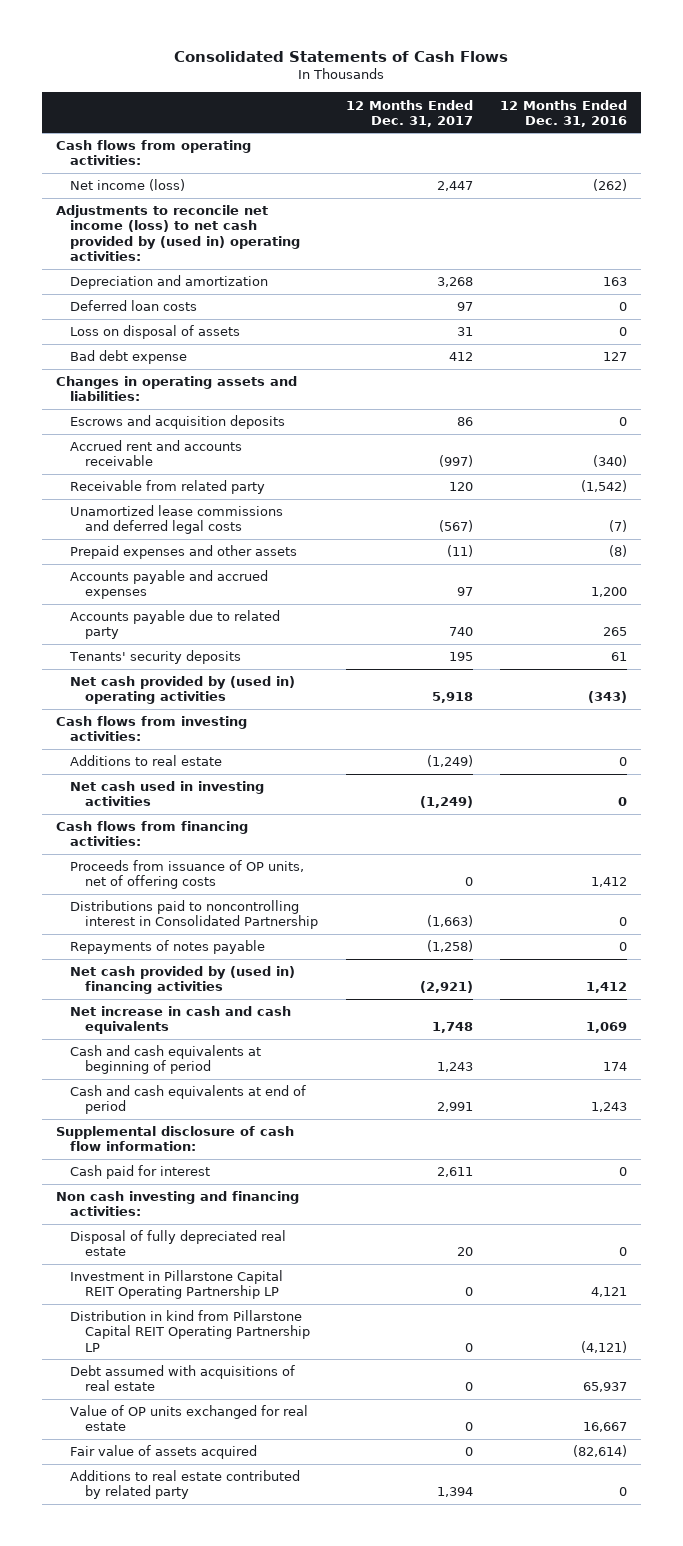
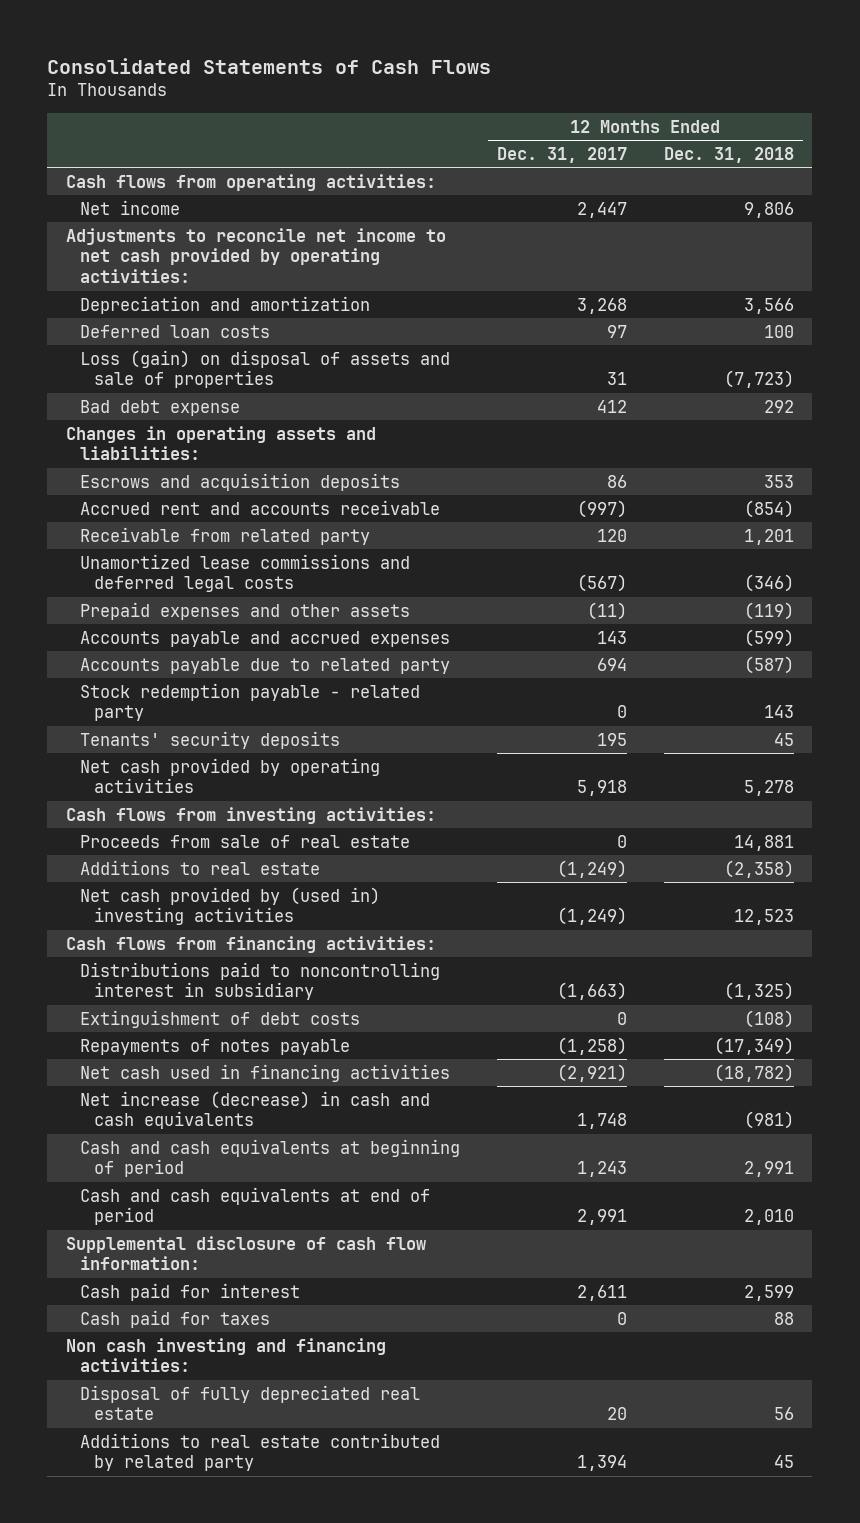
[500,99,628,127] 12 Months Ended Dec. 31, 2016 -> none
none -> [663,146,794,163] Dec. 31, 2018
[70,179,186,192] Net income (loss) -> [80,199,181,215] Net income
[55,205,301,262] Adjustments to reconcile net income (loss) to net cash provided by (used in) operating activities: -> [65,227,446,284] Adjustments to reconcile net income to net cash provided by operating activities:
[70,325,241,340] Loss on disposal of assets -> [80,349,451,389] Loss (gain) on disposal of assets and sale of properties
[456,587,473,597] 97 -> [597,630,628,644] 143
[448,627,473,637] 740 -> [597,657,628,671] 694
none -> [80,682,421,722] Stock redemption payable - related party
[70,676,296,705] Net cash provided by (used in) operating activities -> [80,757,381,794] Net cash provided by operating activities
none -> [80,834,411,848] Proceeds from sale of real estate
[70,781,265,807] Net cash used in investing activities -> [80,886,381,926] Net cash provided by (used in) investing activities
[70,860,305,890] Proceeds from issuance of OP units, net of offering costs -> none
[70,900,319,930] Distributions paid to noncontrolling interest in Consolidated Partnership -> [80,961,441,1001] Distributions paid to noncontrolling interest in subsidiary
none -> [80,1009,361,1028] Extinguishment of debt costs
[70,966,296,995] Net cash provided by (used in) financing activities -> [80,1063,451,1082] Net cash used in financing activities
[70,1006,292,1035] Net increase in cash and cash equivalents -> [80,1090,431,1130] Net increase (decrease) in cash and cash equivalents
none -> [80,1309,271,1328] Cash paid for taxes
[70,1270,284,1300] Investment in Pillarstone Capital REIT Operating Partnership LP -> none
[70,1310,311,1352] Distribution in kind from Pillarstone Capital REIT Operating Partnership LP -> none
[70,1365,296,1392] Debt assumed with acquisitions of real estate -> none
[70,1405,309,1432] Value of OP units exchanged for real estate -> none
[70,1445,258,1460] Fair value of assets acquired -> none

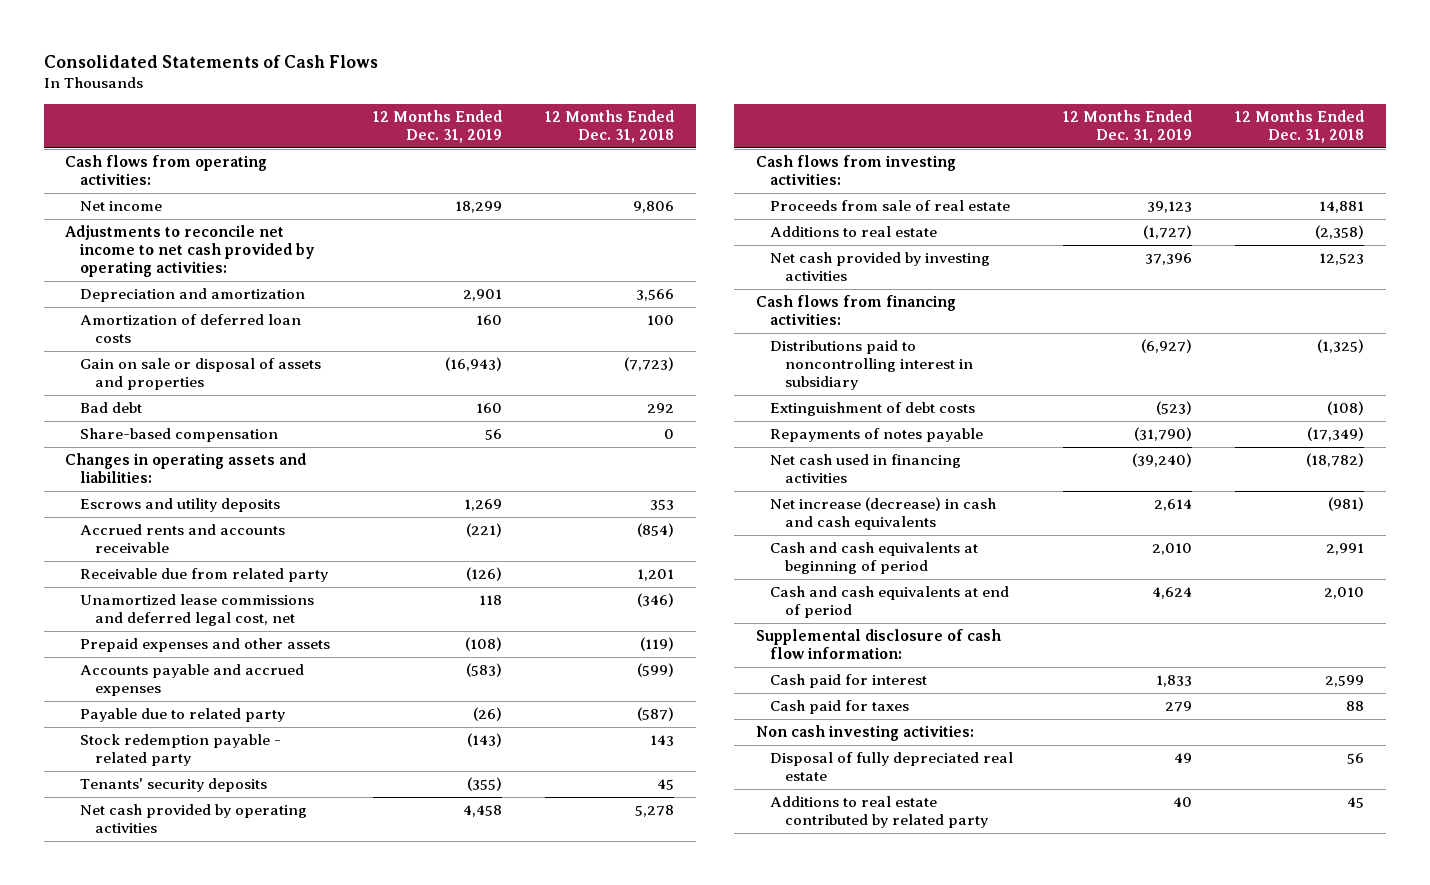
[497,146,628,163] Dec. 31, 2017 -> none
none -> [373,110,503,143] 12 Months Ended Dec. 31, 2019
[80,324,271,338] Deferred loan costs -> [80,314,302,344] Amortization of deferred loan costs
[80,349,451,389] Loss (gain) on disposal of assets and sale of properties -> [80,358,322,391] Gain on sale or disposal of assets and properties
[80,399,241,416] Bad debt expense -> [80,402,143,414] Bad debt
none -> [80,428,279,443] Share-based compensation
[80,472,401,491] Escrows and acquisition deposits -> [80,498,281,513] Escrows and utility deposits
[80,499,441,515] Accrued rent and accounts receivable -> [80,524,286,554] Accrued rents and accounts receivable
[80,526,371,545] Receivable from related party -> [80,568,329,583] Receivable due from related party
[80,553,411,593] Unamortized lease commissions and deferred legal costs -> [80,594,315,627] Unamortized lease commissions and deferred legal cost, net
[80,657,451,674] Accounts payable due to related party -> [80,708,286,723] Payable due to related party
[80,886,381,926] Net cash provided by (used in) investing activities -> [770,252,991,282] Net cash provided by investing activities
[65,1337,386,1373] Non cash investing and financing activities: -> [755,725,974,742] Non cash investing activities:

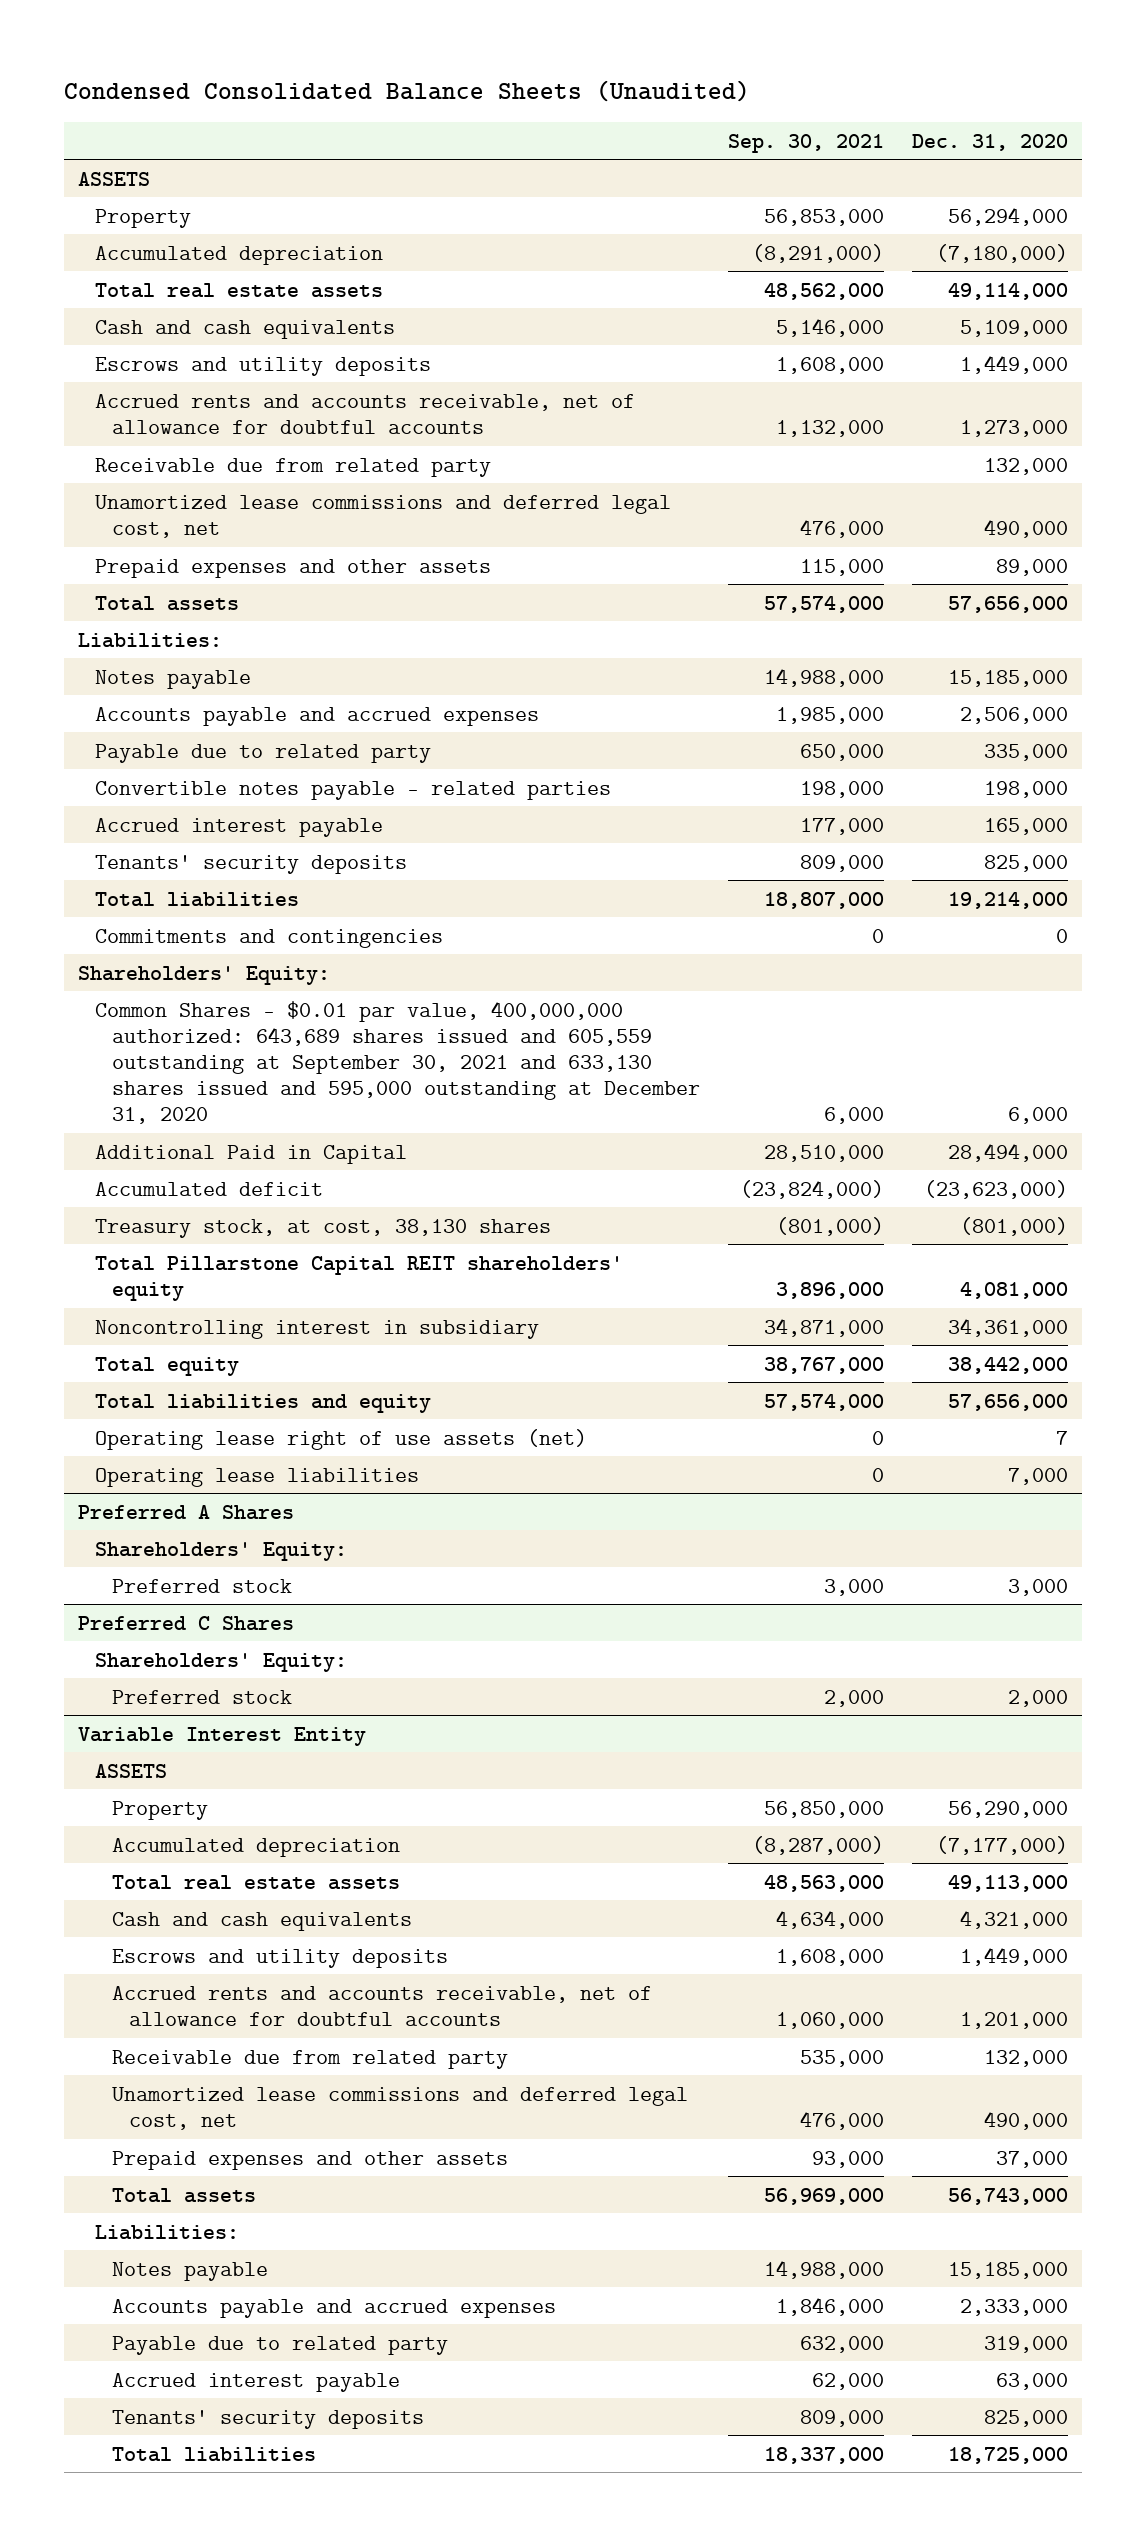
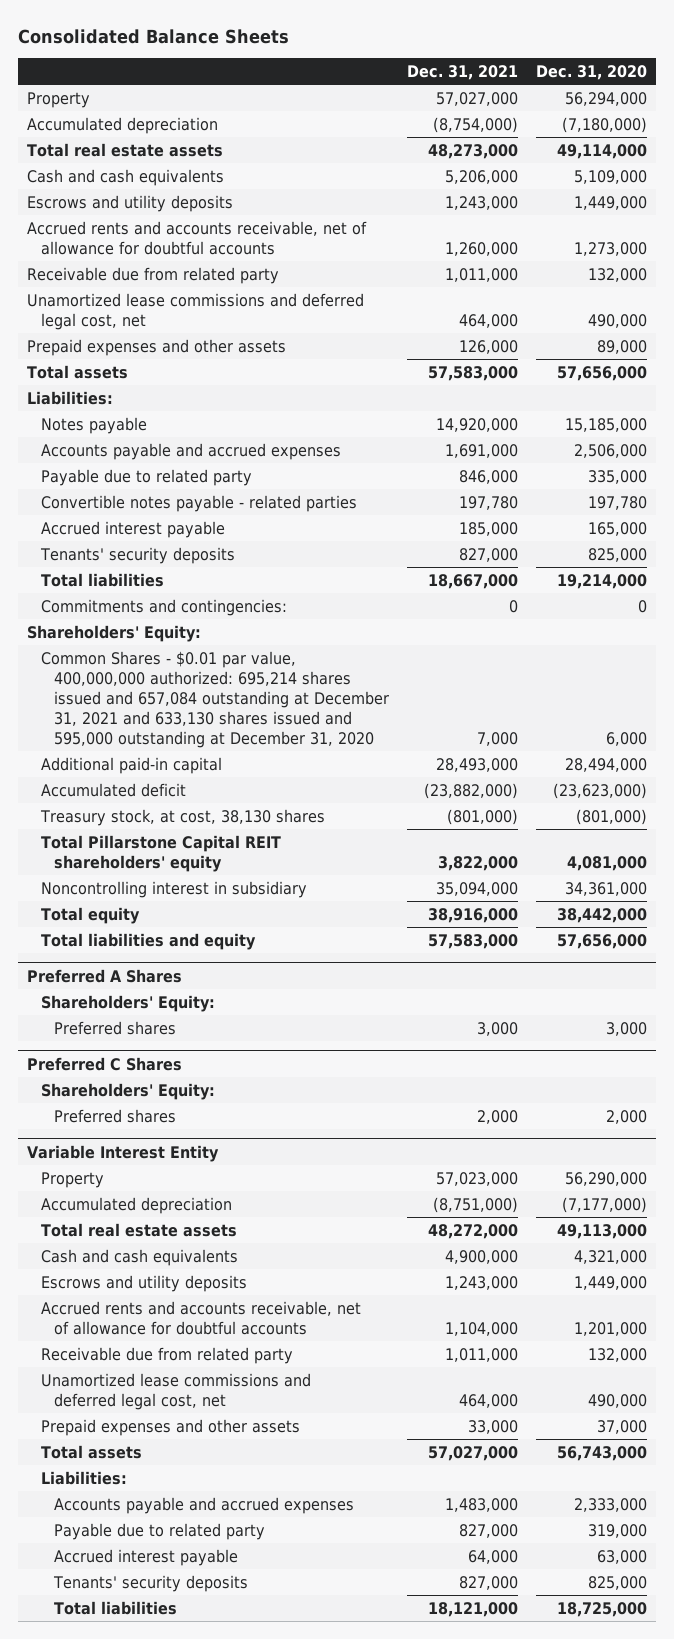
[64,80,751,103] Condensed Consolidated Balance Sheets (Unaudited) -> [18,28,290,44] Consolidated Balance Sheets
[728,133,885,153] Sep. 30, 2021 -> none
none -> [406,64,518,80] Dec. 31, 2021
[78,171,151,186] ASSETS -> none
[984,780,1069,798] 198,000 -> [587,495,647,510] 197,780
[95,928,444,948] Commitments and contingencies -> [40,598,287,616] Commitments and contingencies:
[95,1000,701,1125] Common Shares - $0.01 par value, 400,000,000 authorized: 643,689 shares issued and 605,559 outstanding at September 30, 2021 and 633,130 shares issued and 595,000 outstanding at December 31, 2020 -> [40,650,389,748] Common Shares - $0.01 par value, 400,000,000 authorized: 695,214 shares issued and 657,084 outstanding at December 31, 2021 and 633,130 shares issued and 595,000 outstanding at December 31, 2020
[95,1144,408,1164] Additional Paid in Capital -> [40,756,222,774] Additional paid-in capital
[95,1428,588,1450] Operating lease right of use assets (net) -> none
[95,1467,420,1487] Operating lease liabilities -> none
[112,1578,293,1593] Preferred stock -> [53,1020,176,1035] Preferred shares
[112,1689,293,1704] Preferred stock -> [53,1108,176,1123] Preferred shares
[95,1763,168,1778] ASSETS -> none
[112,2261,269,2281] Notes payable -> none

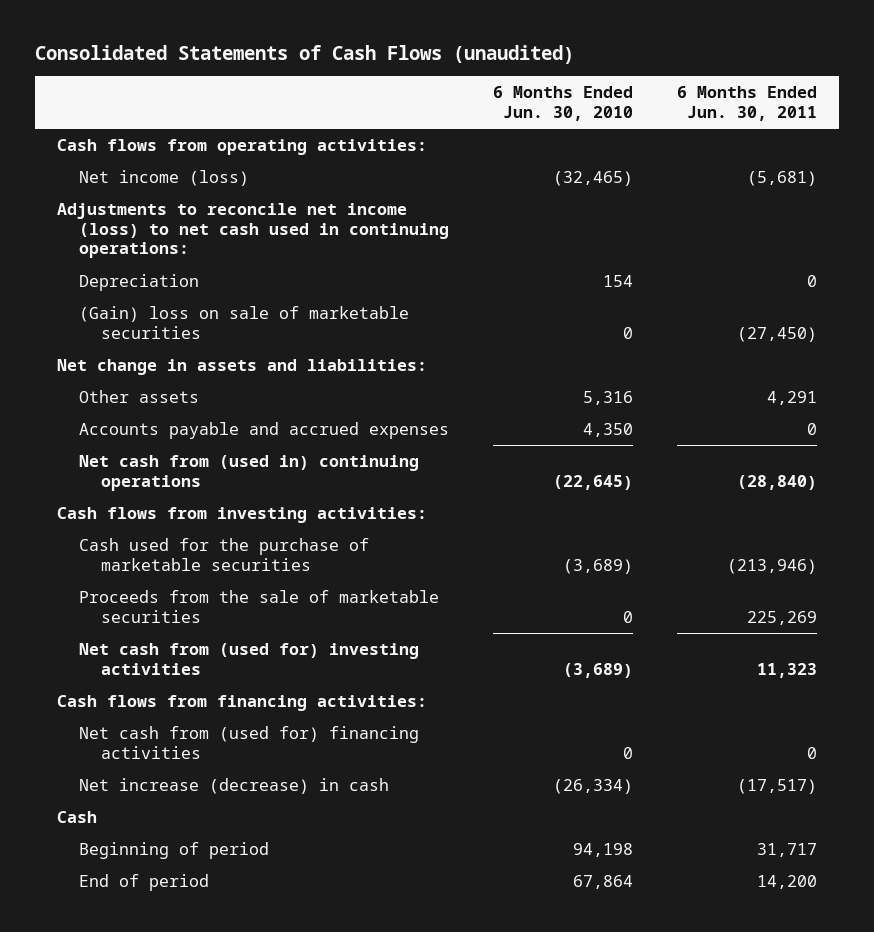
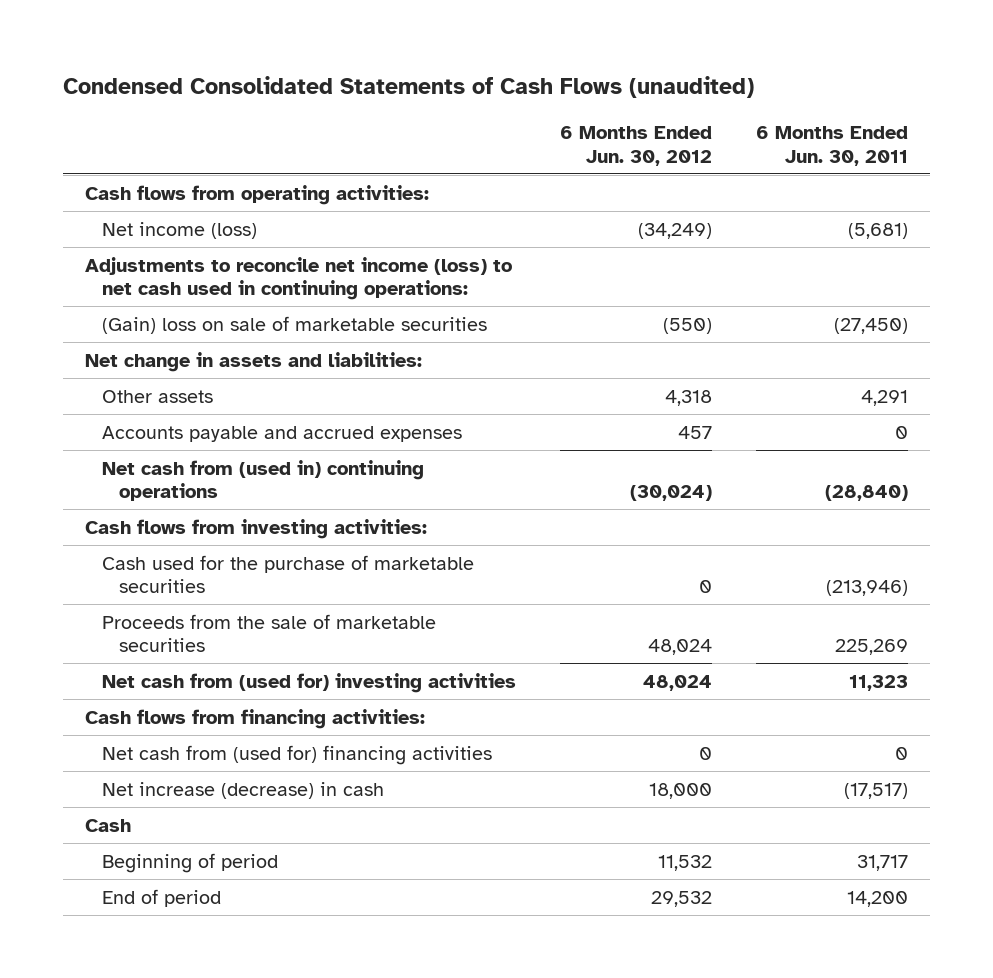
[34,45,574,65] Consolidated Statements of Cash Flows (unaudited) -> [63,76,755,99] Condensed Consolidated Statements of Cash Flows (unaudited)
[493,86,634,122] 6 Months Ended Jun. 30, 2010 -> none
none -> [560,126,713,166] 6 Months Ended Jun. 30, 2012
[79,273,200,291] Depreciation -> none

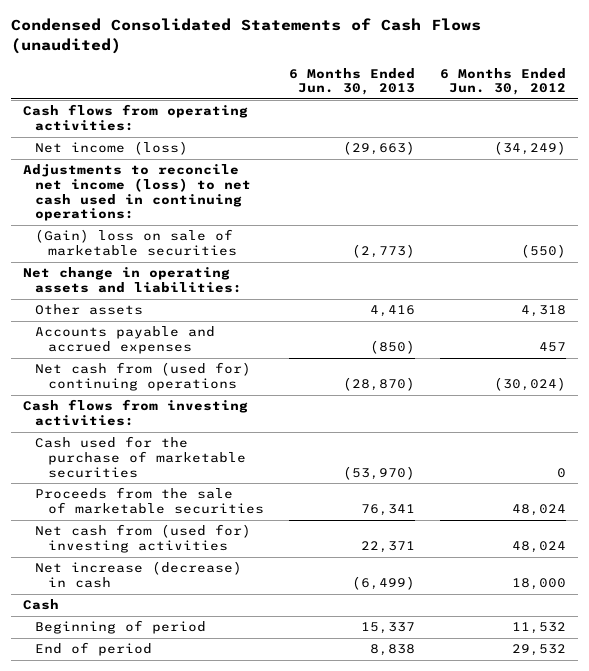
[756,126,909,166] 6 Months Ended Jun. 30, 2011 -> none
none -> [288,67,415,96] 6 Months Ended Jun. 30, 2013
[85,351,423,372] Net change in assets and liabilities: -> [23,267,243,294] Net change in operating assets and liabilities:
[102,459,425,502] Net cash from (used in) continuing operations -> [35,362,252,392] Net cash from (used for) continuing operations
[85,708,426,729] Cash flows from financing activities: -> none
[102,744,493,765] Net cash from (used for) financing activities -> none

